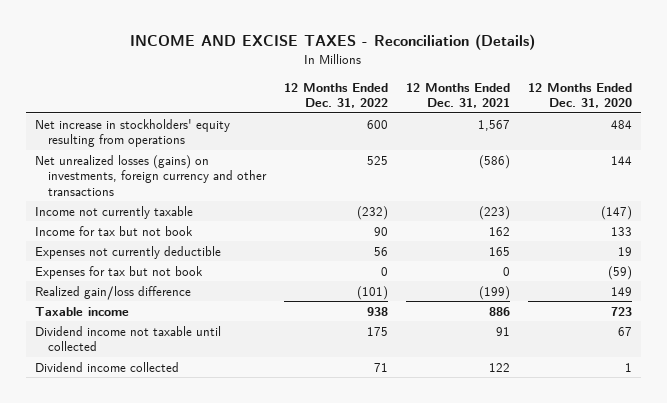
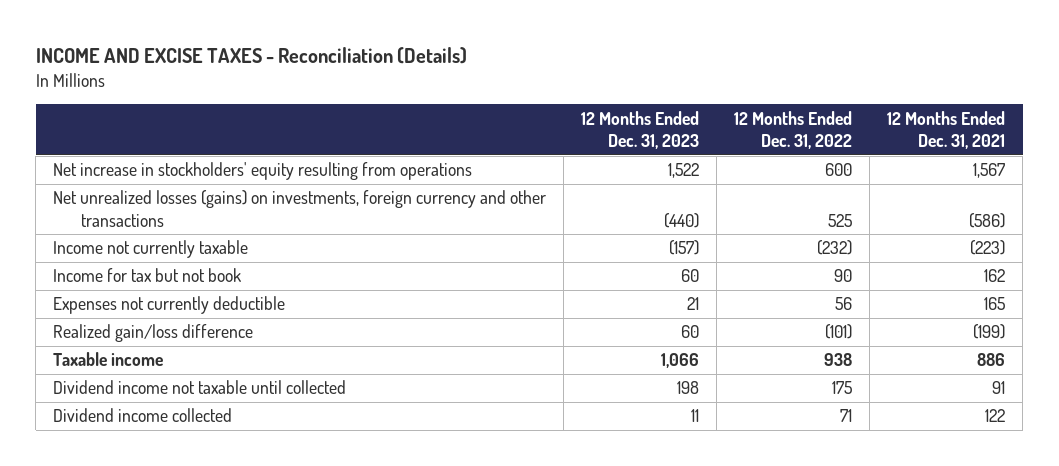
[527,82,632,109] 12 Months Ended Dec. 31, 2020 -> none
none -> [581,110,700,149] 12 Months Ended Dec. 31, 2023
[34,265,203,279] Expenses for tax but not book -> none

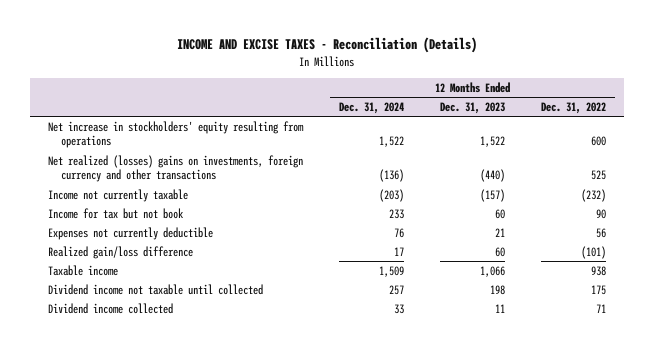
[887,110,1006,149] 12 Months Ended Dec. 31, 2021 -> none
none -> [339,102,405,115] Dec. 31, 2024
[53,190,547,227] Net unrealized losses (gains) on investments, foreign currency and other transactions -> [48,154,304,183] Net realized (losses) gains on investments, foreign currency and other transactions

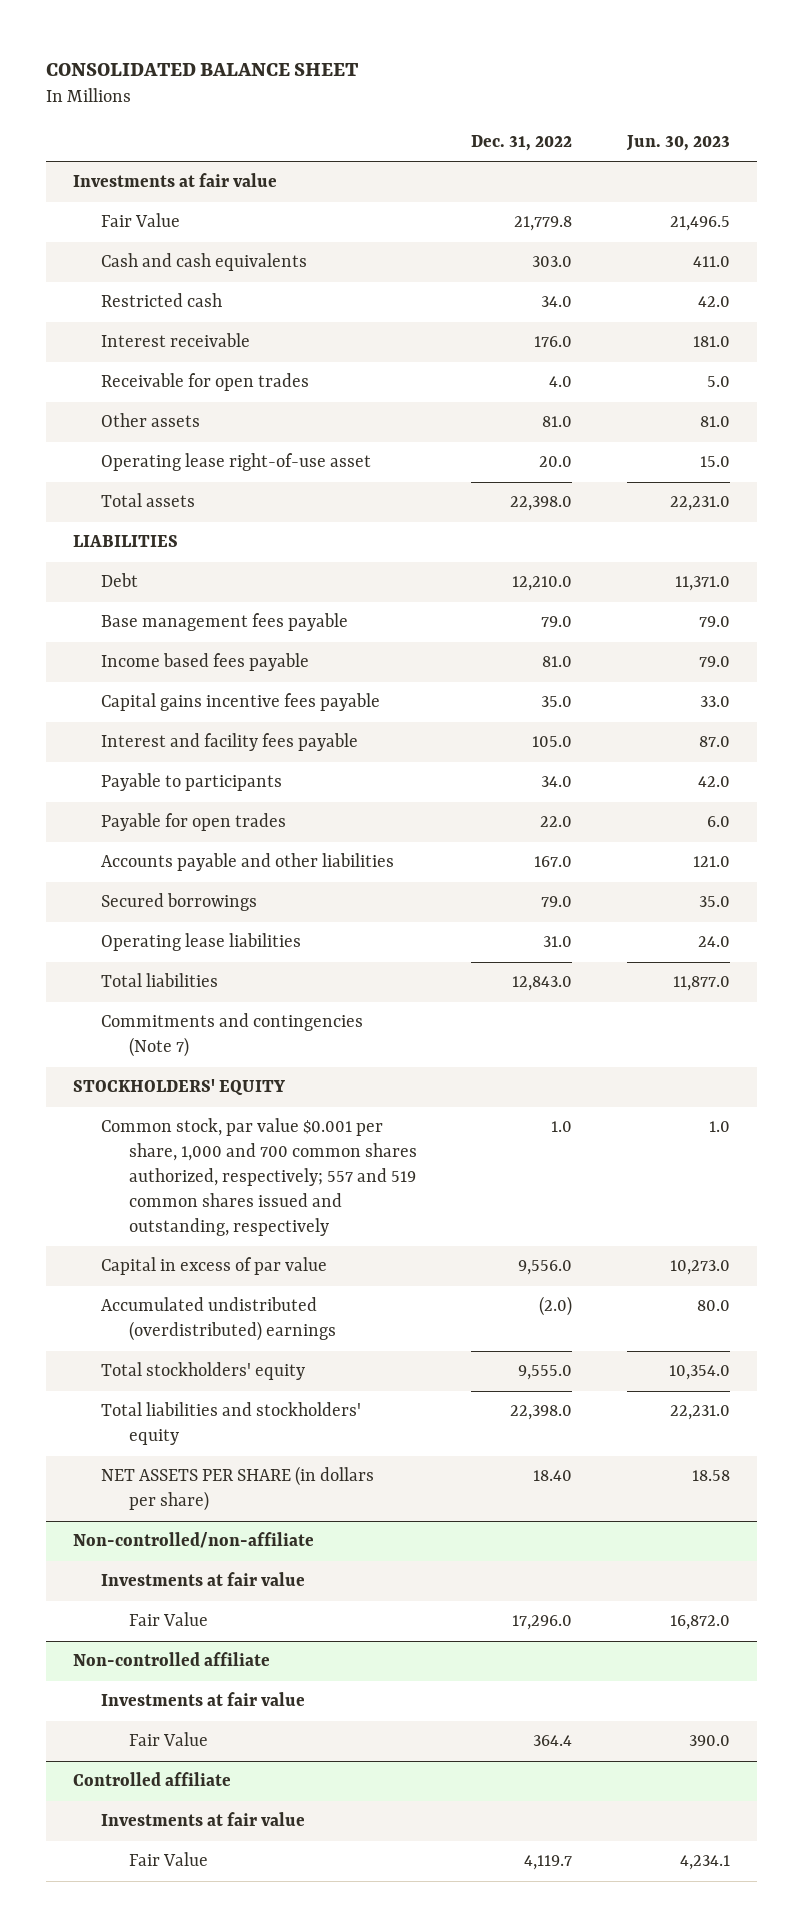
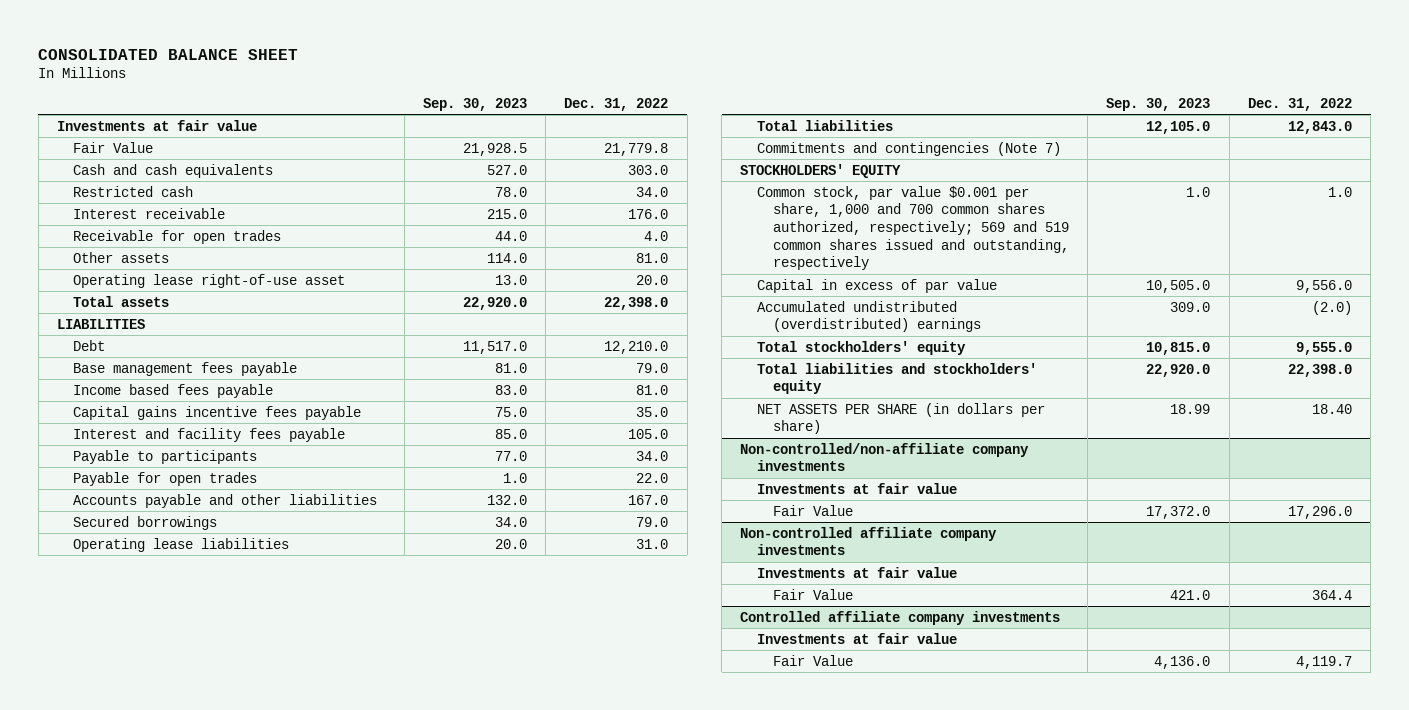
[626,134,731,151] Jun. 30, 2023 -> none
none -> [422,97,527,111] Sep. 30, 2023
[100,1118,417,1236] Common stock, par value $0.001 per share, 1,000 and 700 common shares authorized, respectively; 557 and 519 common shares issued and outstanding, respectively -> [756,185,1069,271] Common stock, par value $0.001 per share, 1,000 and 700 common shares authorized, respectively; 569 and 519 common shares issued and outstanding, respectively
[72,1532,314,1549] Non-controlled/non-affiliate -> [740,442,1030,472] Non-controlled/non-affiliate company investments
[72,1652,270,1667] Non-controlled affiliate -> [740,526,998,556] Non-controlled affiliate company investments
[72,1772,231,1787] Controlled affiliate -> [740,610,1061,625] Controlled affiliate company investments

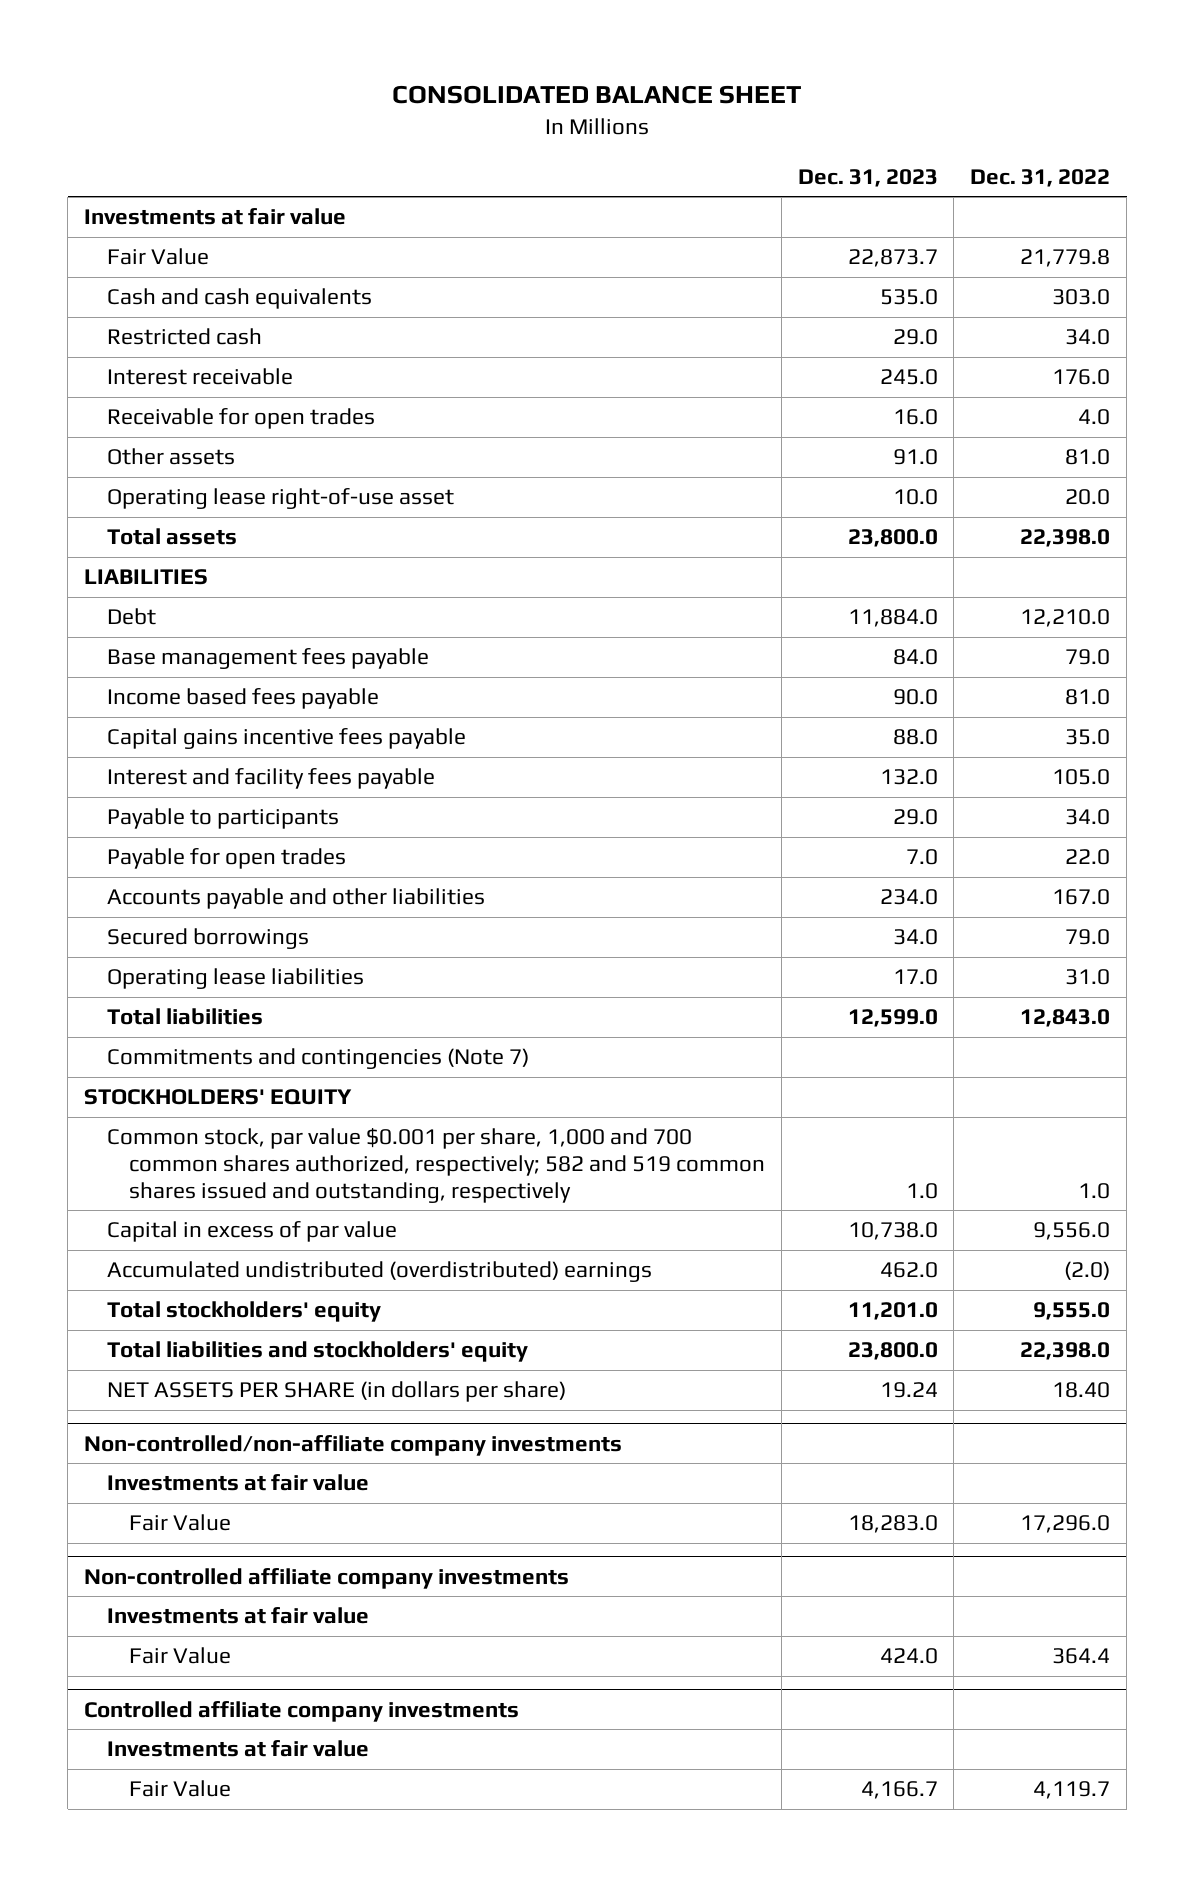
[422,97,527,111] Sep. 30, 2023 -> none
none -> [797,168,938,187] Dec. 31, 2023
[756,185,1069,271] Common stock, par value $0.001 per share, 1,000 and 700 common shares authorized, respectively; 569 and 519 common shares issued and outstanding, respectively -> [106,1128,765,1203] Common stock, par value $0.001 per share, 1,000 and 700 common shares authorized, respectively; 582 and 519 common shares issued and outstanding, respectively

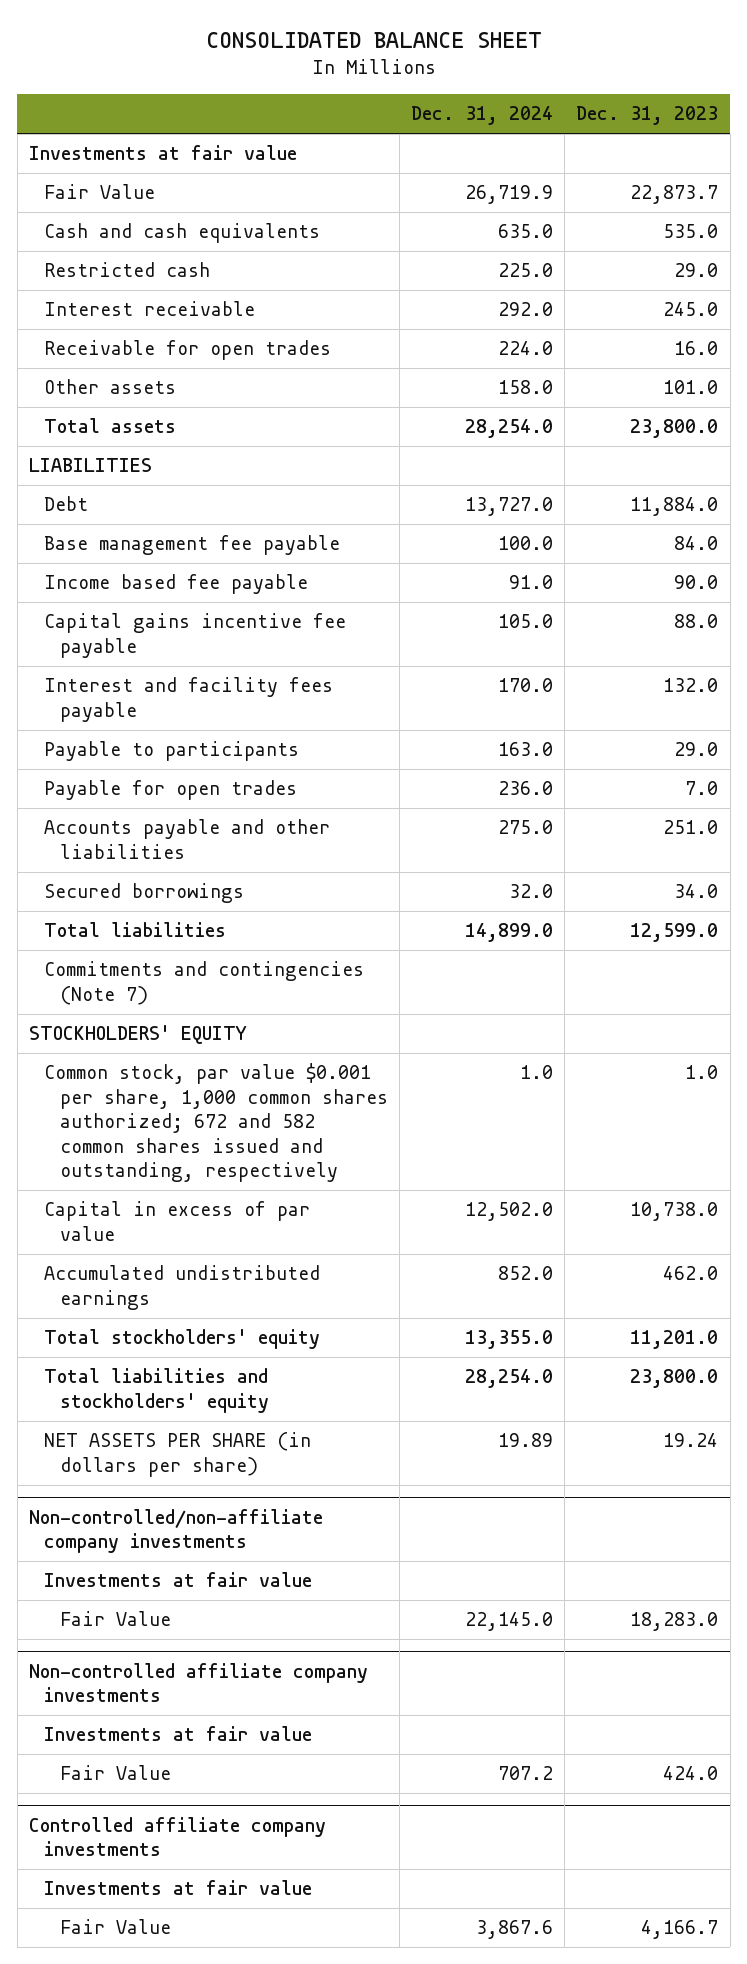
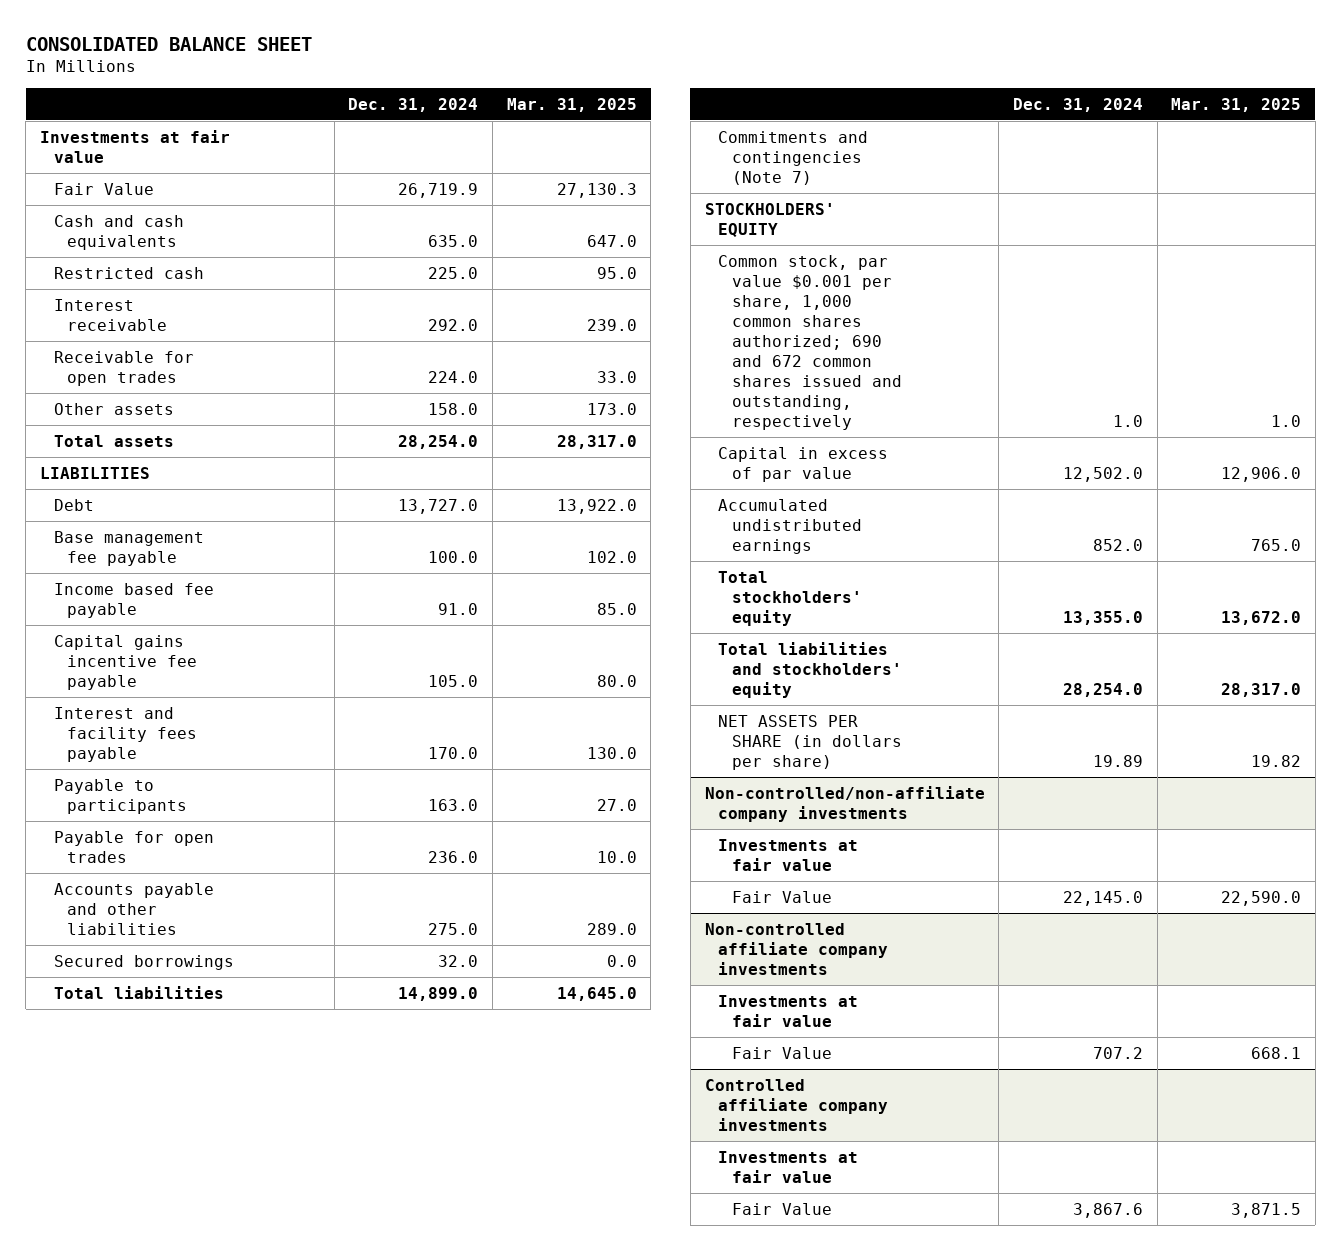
[576,106,719,126] Dec. 31, 2023 -> none
none -> [506,97,637,112] Mar. 31, 2025
[44,1063,389,1183] Common stock, par value $0.001 per share, 1,000 common shares authorized; 672 and 582 common shares issued and outstanding, respectively -> [718,254,902,430] Common stock, par value $0.001 per share, 1,000 common shares authorized; 690 and 672 common shares issued and outstanding, respectively

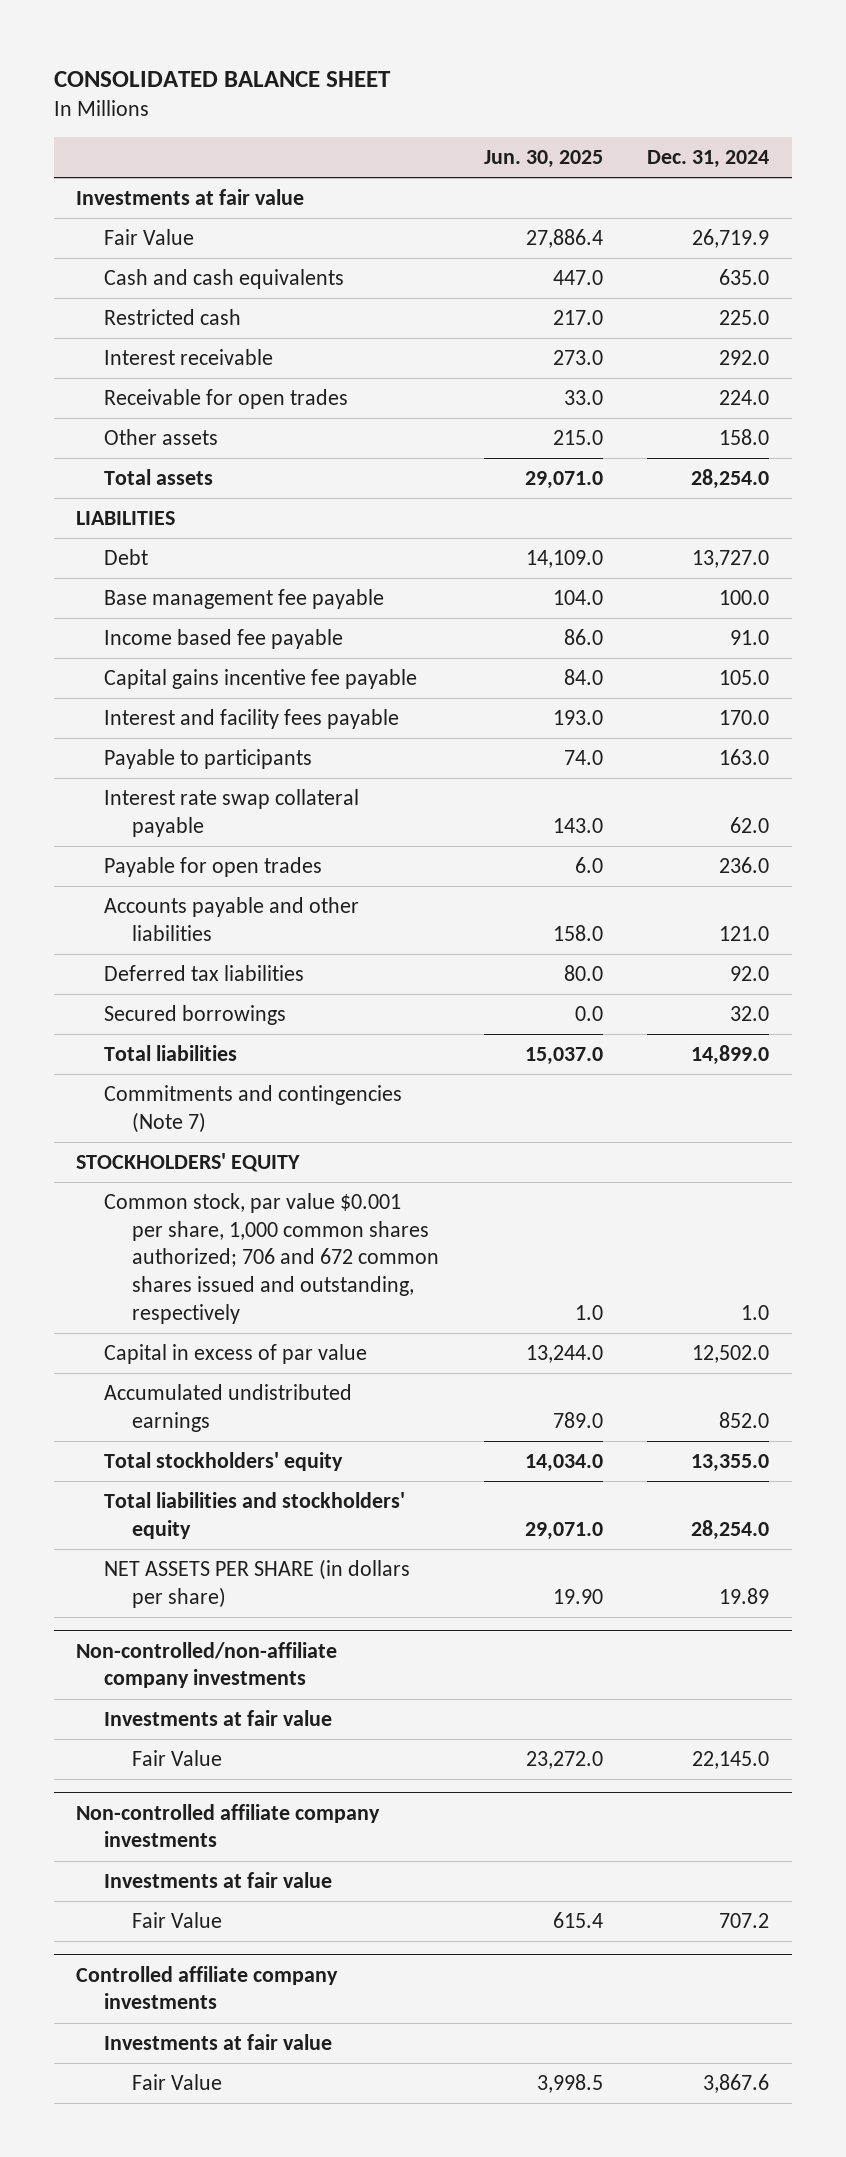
[506,97,637,112] Mar. 31, 2025 -> none
none -> [483,150,603,169] Jun. 30, 2025
none -> [104,788,360,837] Interest rate swap collateral payable
[428,922,479,935] 275.0 -> [719,925,770,941] 121.0
none -> [104,964,305,981] Deferred tax liabilities
[718,254,902,430] Common stock, par value $0.001 per share, 1,000 common shares authorized; 690 and 672 common shares issued and outstanding, respectively -> [104,1192,440,1324] Common stock, par value $0.001 per share, 1,000 common shares authorized; 706 and 672 common shares issued and outstanding, respectively

